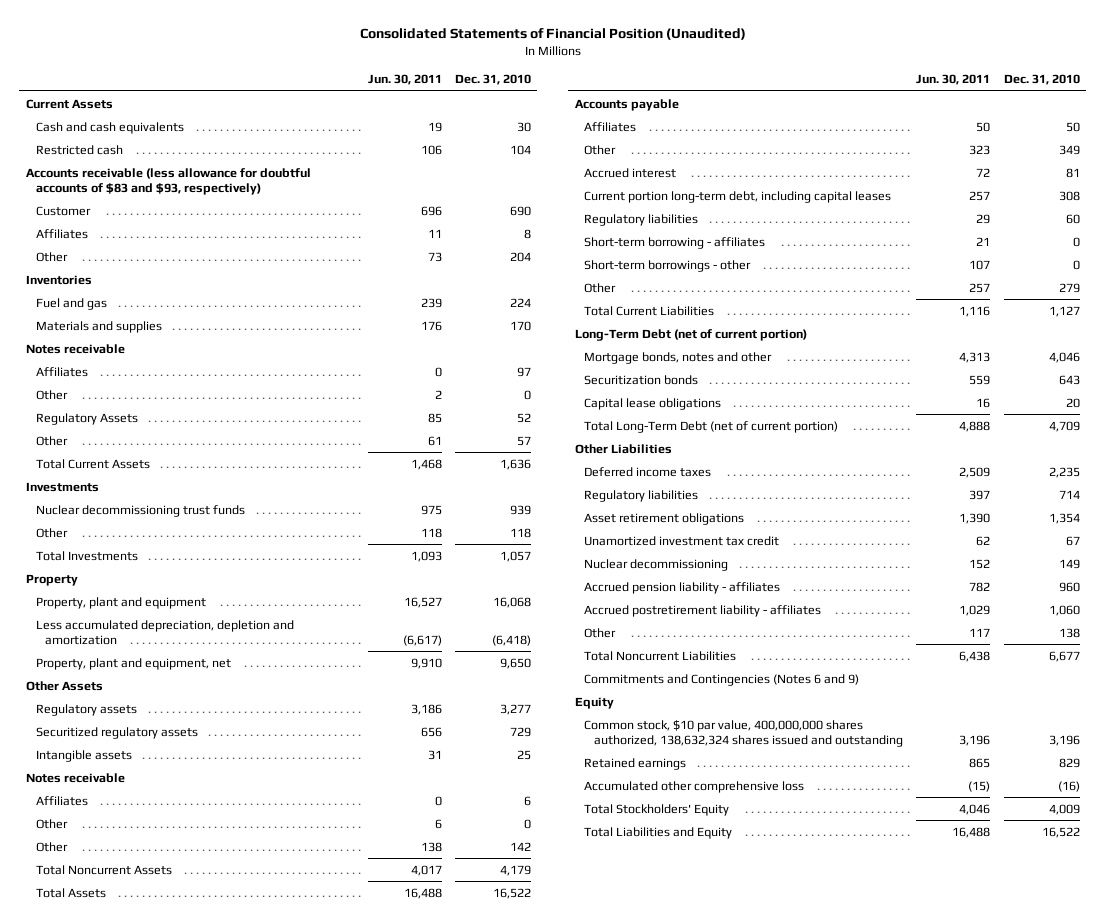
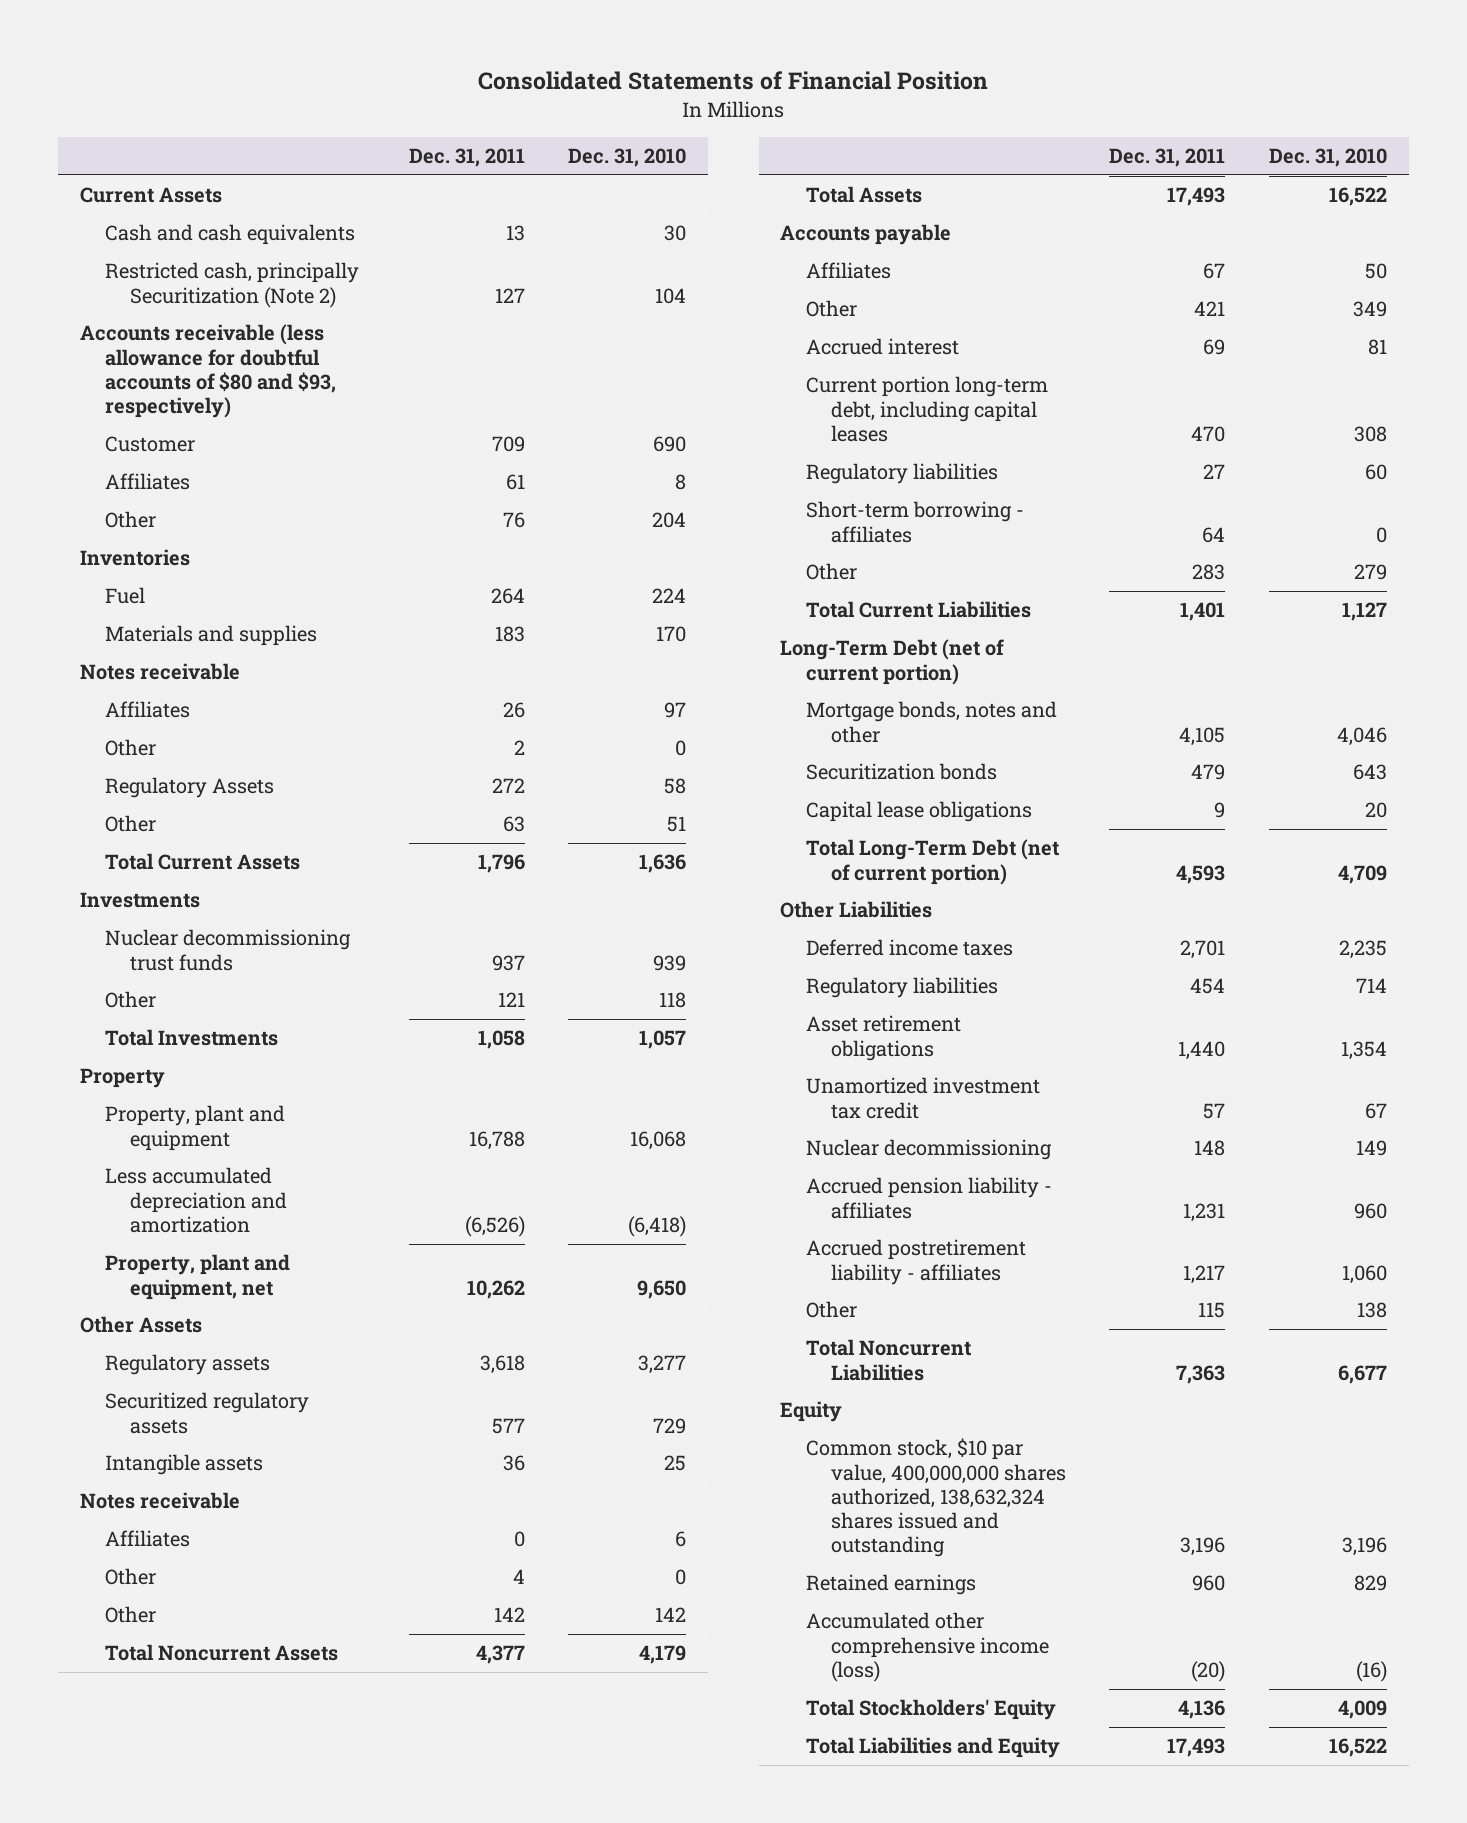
[359,28,746,41] Consolidated Statements of Financial Position (Unaudited) -> [478,71,989,91] Consolidated Statements of Financial Position
[367,74,442,86] Jun. 30, 2011 -> none
none -> [408,148,525,168] Dec. 31, 2011
[35,144,123,155] Restricted cash -> [105,262,360,308] Restricted cash, principally Securitization (Note 2)
[25,167,311,195] Accounts receivable (less allowance for doubtful accounts of $83 and $93, respectively) -> [79,324,337,419] Accounts receivable (less allowance for doubtful accounts of $80 and $93, respectively)
[35,297,107,310] Fuel and gas -> [105,587,146,605] Fuel
[516,412,531,423] 52 -> [664,778,687,795] 58
[516,435,531,446] 57 -> [667,816,687,833] 51
[35,619,294,645] Less accumulated depreciation, depletion and amortization -> [105,1167,288,1233] Less accumulated depreciation and amortization
[584,259,752,272] Short-term borrowings - other -> none
[584,673,860,686] Commitments and Contingencies (Notes 6 and 9) -> none
[584,780,805,793] Accumulated other comprehensive loss -> [805,1612,1049,1682] Accumulated other comprehensive income (loss)

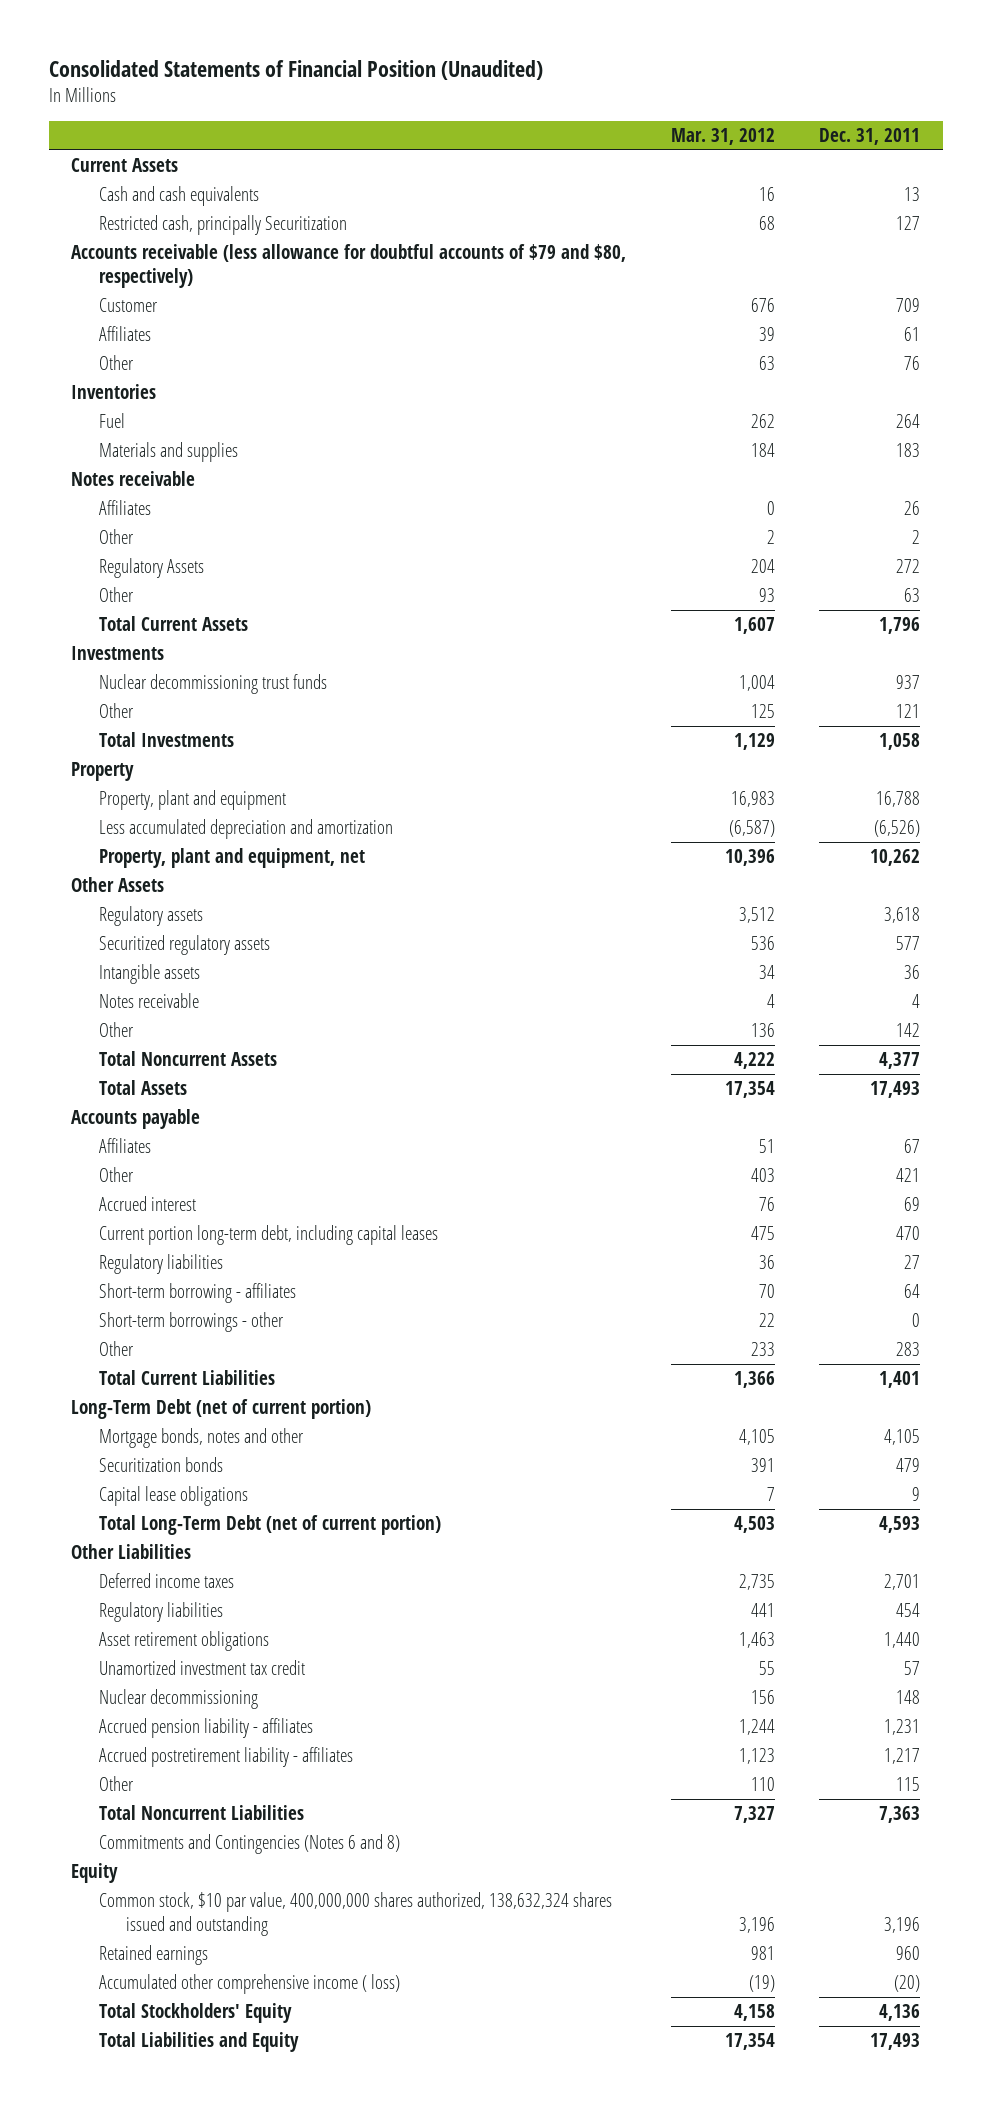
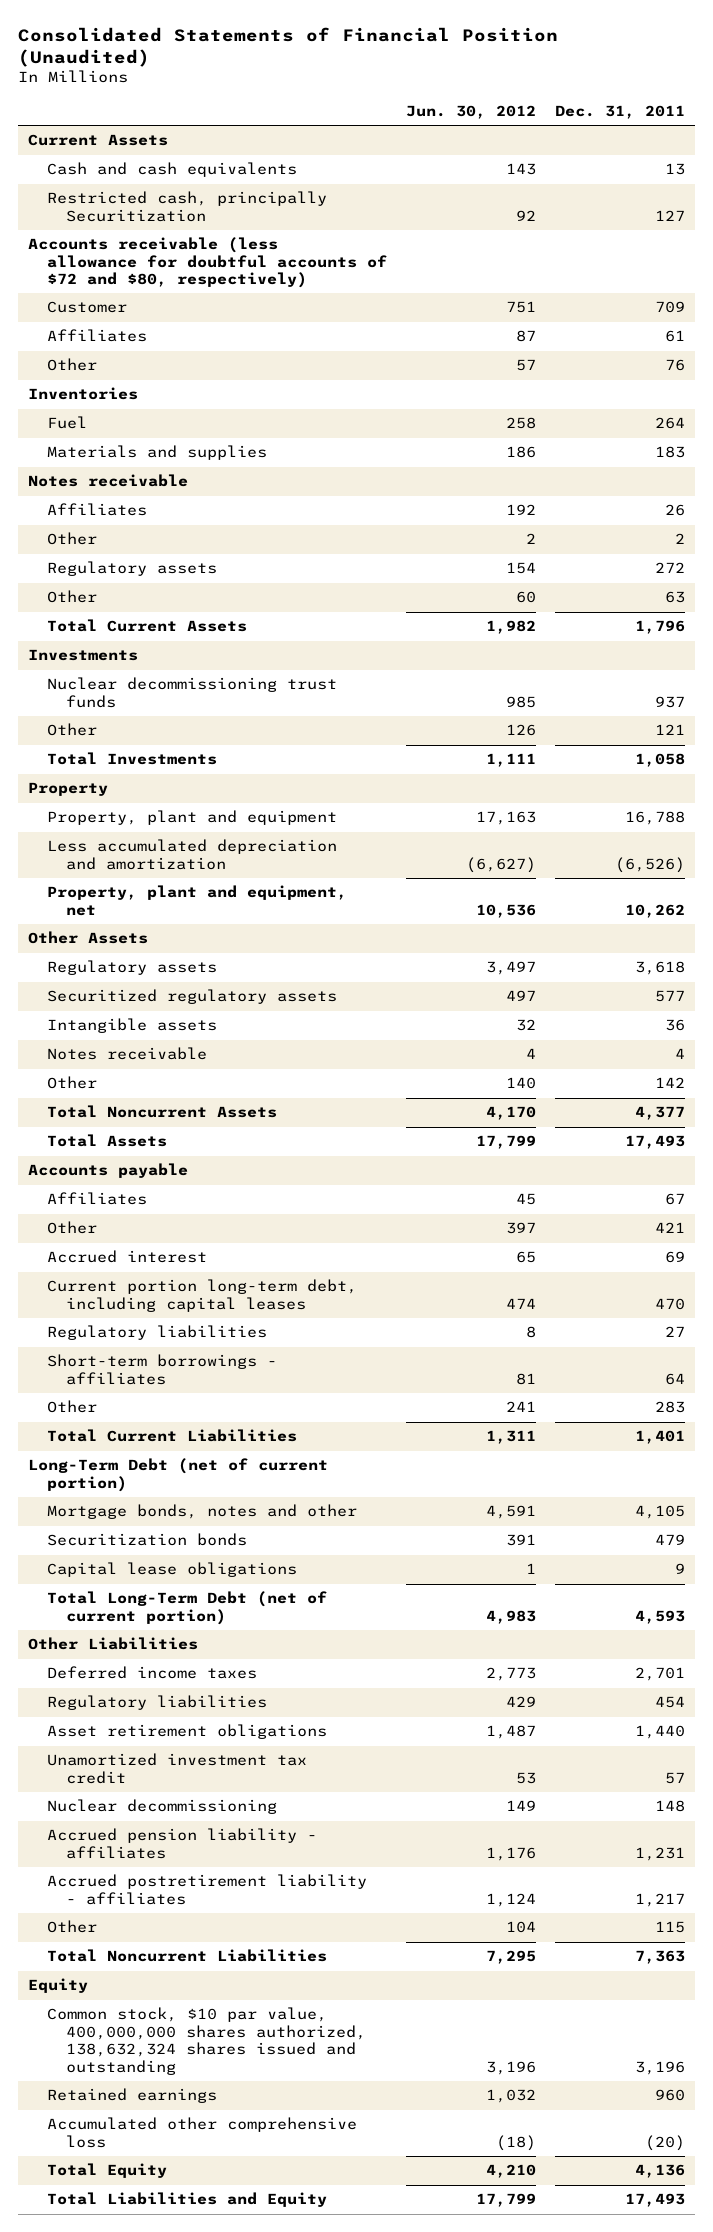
[670,127,775,145] Mar. 31, 2012 -> none
none -> [406,105,537,120] Jun. 30, 2012
[70,243,626,289] Accounts receivable (less allowance for doubtful accounts of $79 and $80, respectively) -> [27,237,388,289] Accounts receivable (less allowance for doubtful accounts of $72 and $80, respectively)
[98,557,204,578] Regulatory Assets -> [47,561,218,577] Regulatory assets
[98,1311,284,1332] Short-term borrowings - other -> none
[98,1282,296,1303] Short-term borrowing - affiliates -> [47,1354,278,1385] Short-term borrowings - affiliates
[98,1833,400,1854] Commitments and Contingencies (Notes 6 and 8) -> none
[98,1973,400,1994] Accumulated other comprehensive income ( loss) -> [47,2117,358,2148] Accumulated other comprehensive loss
[98,2002,292,2023] Total Stockholders' Equity -> [47,2163,168,2179] Total Equity

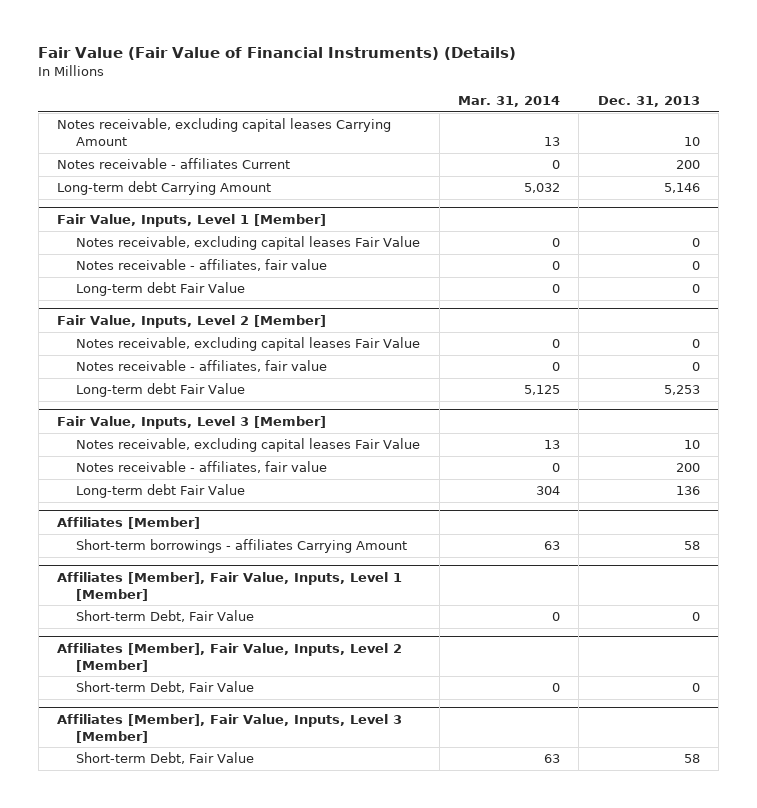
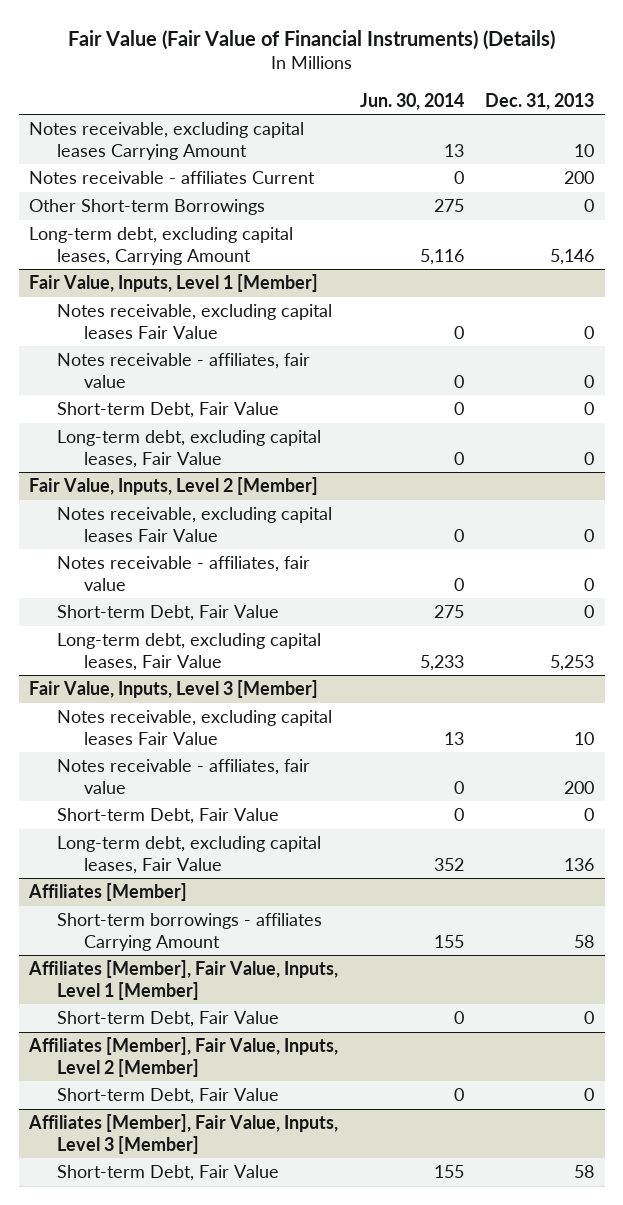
[458,96,561,108] Mar. 31, 2014 -> none
none -> [359,92,464,110] Jun. 30, 2014
none -> [29,199,266,216] Other Short-term Borrowings
[56,181,271,196] Long-term debt Carrying Amount -> [29,227,294,265] Long-term debt, excluding capital leases, Carrying Amount
none -> [56,402,279,419] Short-term Debt, Fair Value
[76,282,246,297] Long-term debt Fair Value -> [56,430,321,468] Long-term debt, excluding capital leases, Fair Value
none -> [56,605,279,622] Short-term Debt, Fair Value
[76,383,246,398] Long-term debt Fair Value -> [56,633,321,671] Long-term debt, excluding capital leases, Fair Value
none -> [56,808,279,825] Short-term Debt, Fair Value
[76,484,246,499] Long-term debt Fair Value -> [56,836,321,874] Long-term debt, excluding capital leases, Fair Value

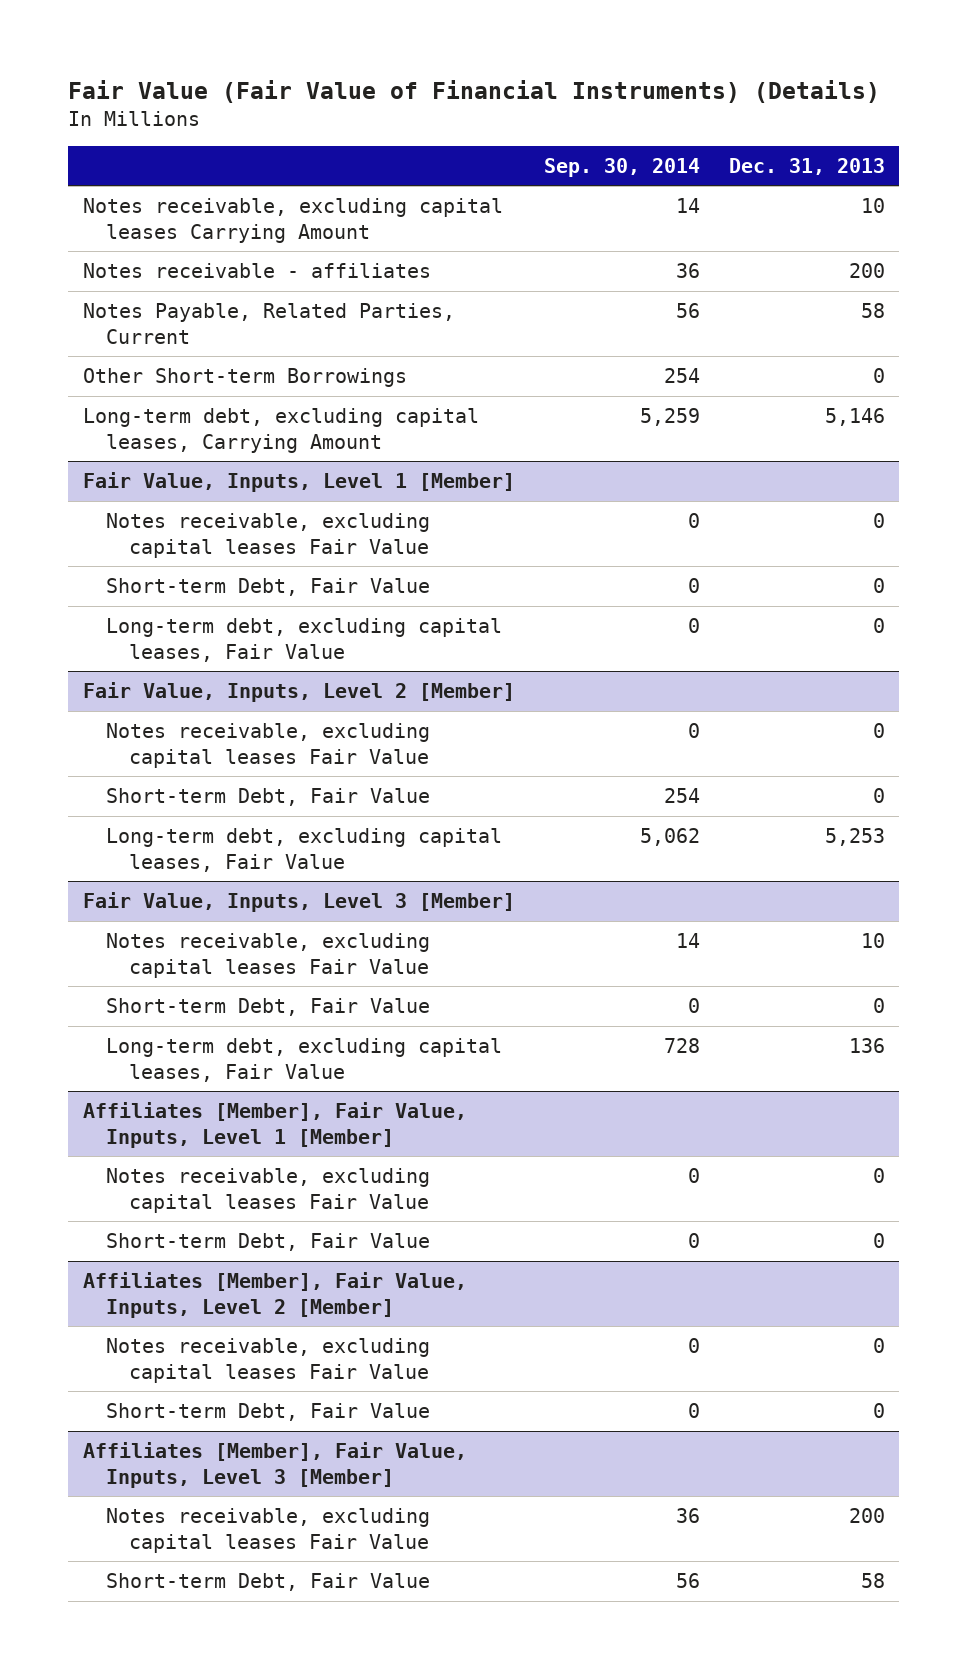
[359,92,464,110] Jun. 30, 2014 -> none
none -> [543,157,700,177] Sep. 30, 2014
[29,171,316,185] Notes receivable - affiliates Current -> [82,263,431,279] Notes receivable - affiliates
none -> [82,303,455,344] Notes Payable, Related Parties, Current
[56,353,310,388] Notes receivable - affiliates, fair value -> none
[56,556,310,591] Notes receivable - affiliates, fair value -> none
[56,759,310,794] Notes receivable - affiliates, fair value -> none
[28,883,188,902] Affiliates [Member] -> none
[56,913,322,951] Short-term borrowings - affiliates Carrying Amount -> none
none -> [105,1168,430,1213] Notes receivable, excluding capital leases Fair Value
none -> [105,1338,430,1383] Notes receivable, excluding capital leases Fair Value
none -> [105,1508,430,1553] Notes receivable, excluding capital leases Fair Value

